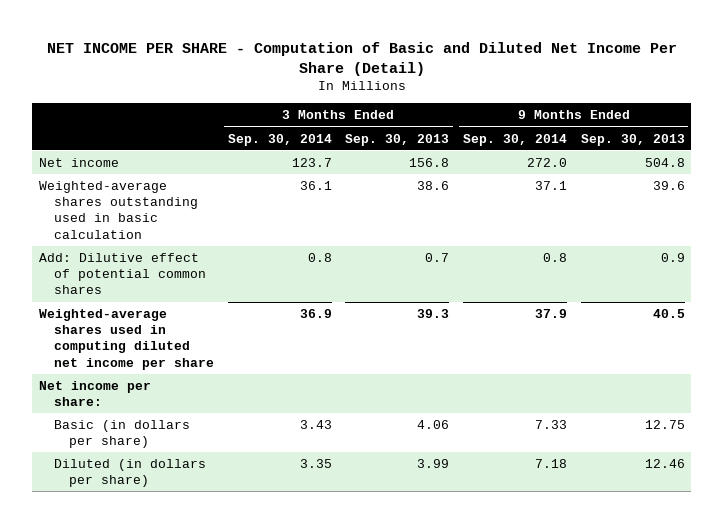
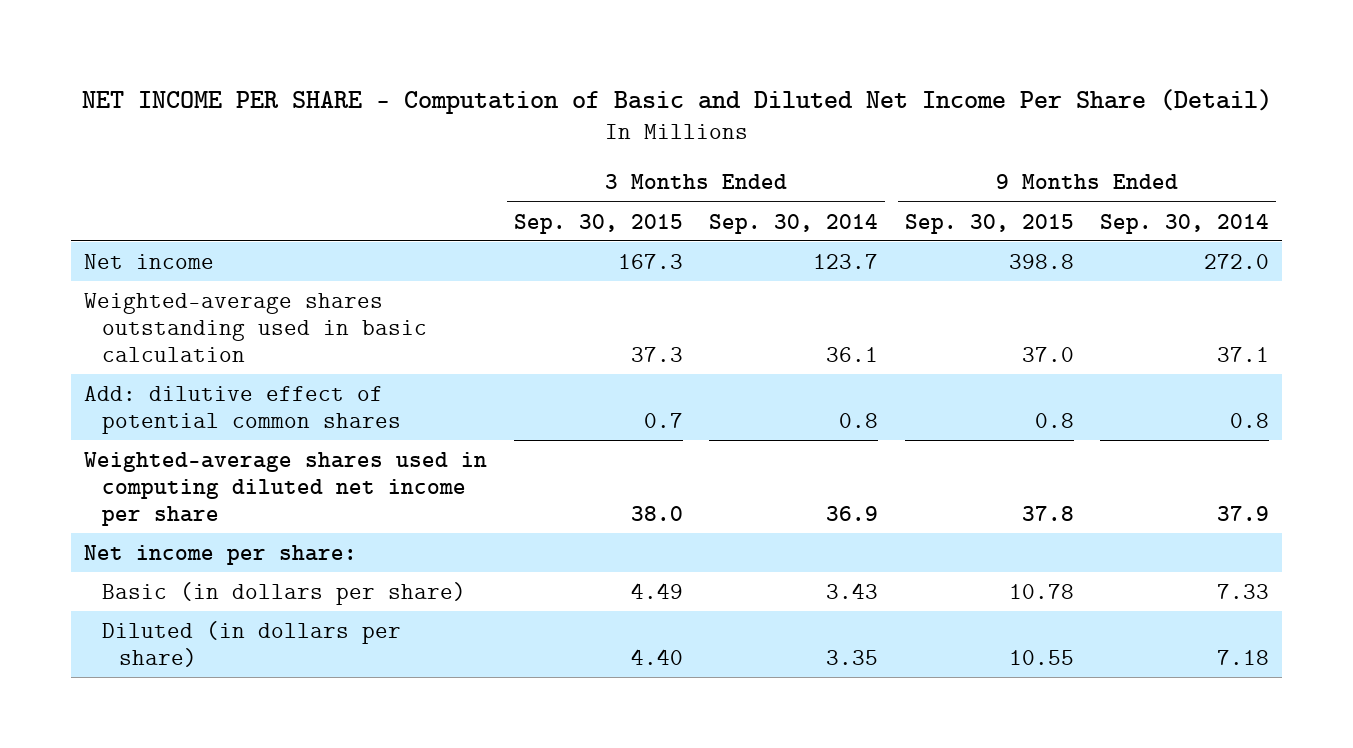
[345,133,450,146] Sep. 30, 2013 -> none
[580,133,685,146] Sep. 30, 2013 -> none
none -> [513,213,683,234] Sep. 30, 2015
none -> [904,213,1074,234] Sep. 30, 2015
[39,252,207,295] Add: Dilutive effect of potential common shares -> [84,385,401,434] Add: dilutive effect of potential common shares

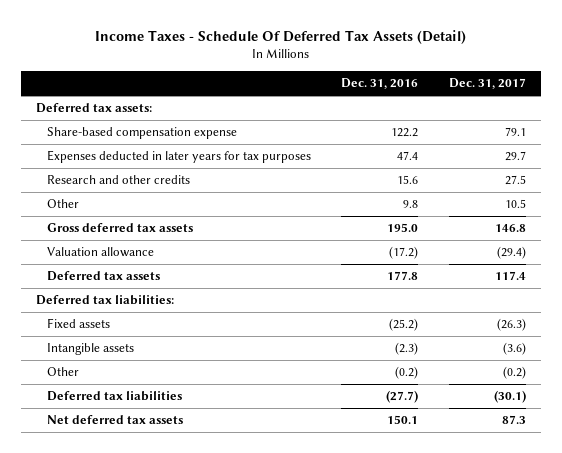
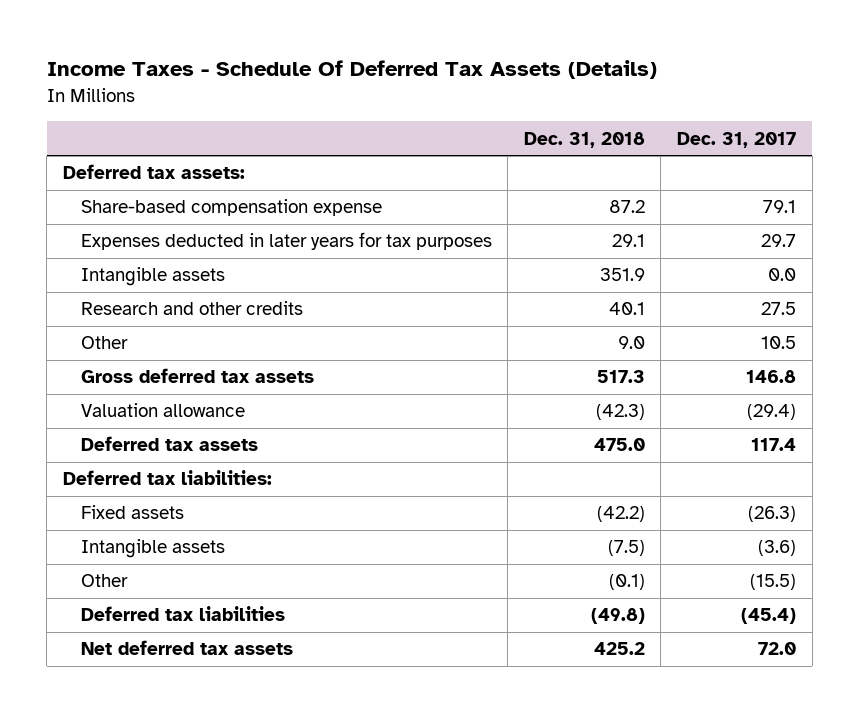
[95,29,467,44] Income Taxes - Schedule Of Deferred Tax Assets (Detail) -> [46,60,657,80] Income Taxes - Schedule Of Deferred Tax Assets (Details)
[341,78,419,90] Dec. 31, 2016 -> none
none -> [523,131,645,148] Dec. 31, 2018
none -> [80,267,225,287] Intangible assets
[502,366,526,380] (0.2) -> [750,574,797,591] (15.5)
[493,390,526,404] (30.1) -> [741,608,797,625] (45.4)
[501,415,526,425] 87.3 -> [758,642,797,656] 72.0

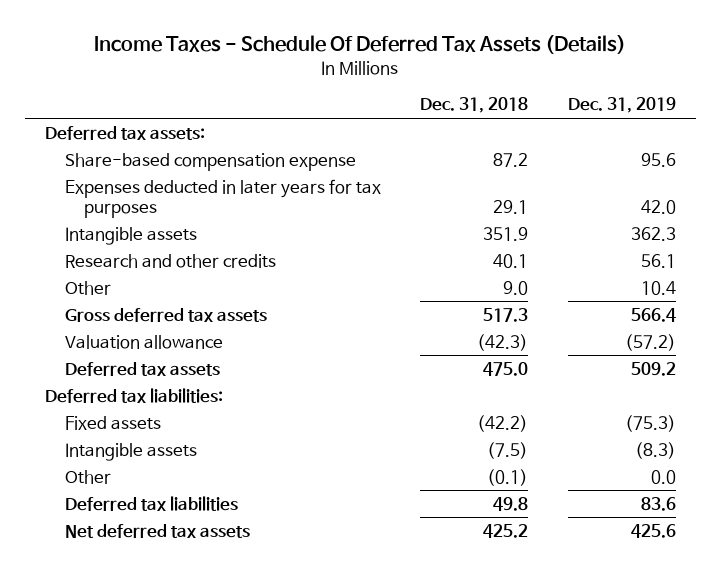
[677,131,797,148] Dec. 31, 2017 -> none
none -> [567,97,676,114] Dec. 31, 2019
[590,608,645,625] (49.8) -> [493,496,529,511] 49.8

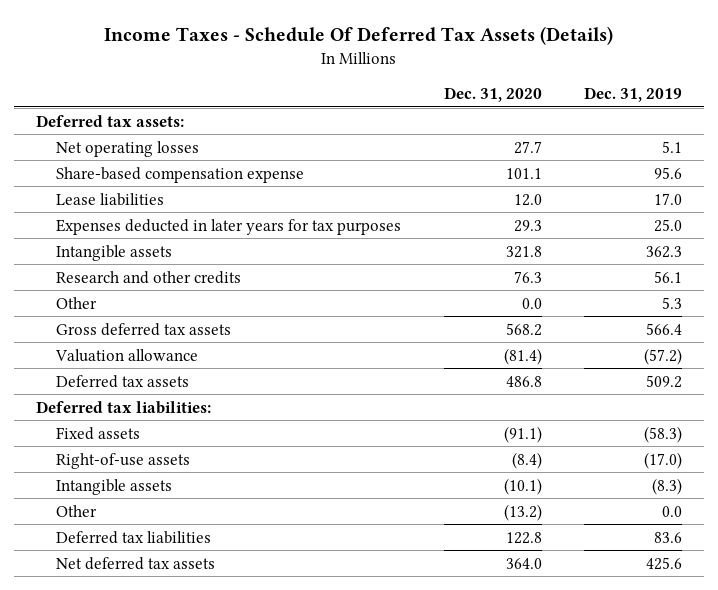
[420,97,529,114] Dec. 31, 2018 -> none
none -> [443,87,542,103] Dec. 31, 2020
none -> [56,140,200,157] Net operating losses
none -> [56,192,165,206] Lease liabilities
[640,199,676,214] 42.0 -> [654,218,683,232] 25.0
[640,280,676,295] 10.4 -> [662,296,683,309] 5.3
[624,414,676,432] (75.3) -> [644,425,683,443] (58.3)
none -> [56,452,191,469] Right-of-use assets

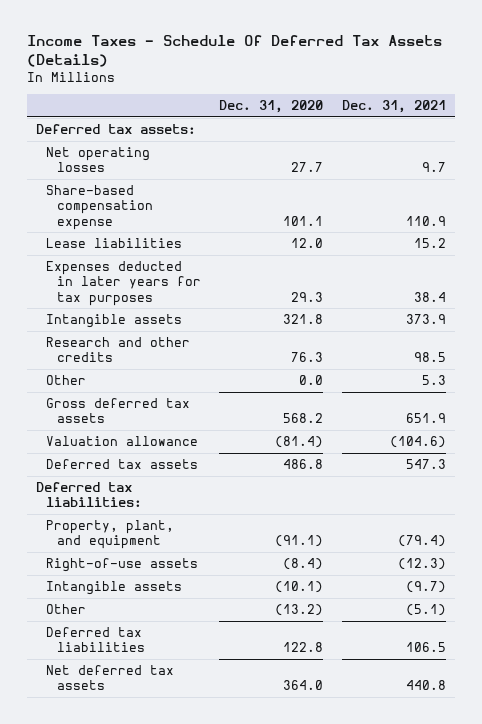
[584,87,683,103] Dec. 31, 2019 -> none
none -> [341,99,446,113] Dec. 31, 2021
[56,426,141,440] Fixed assets -> [46,520,175,550] Property, plant, and equipment

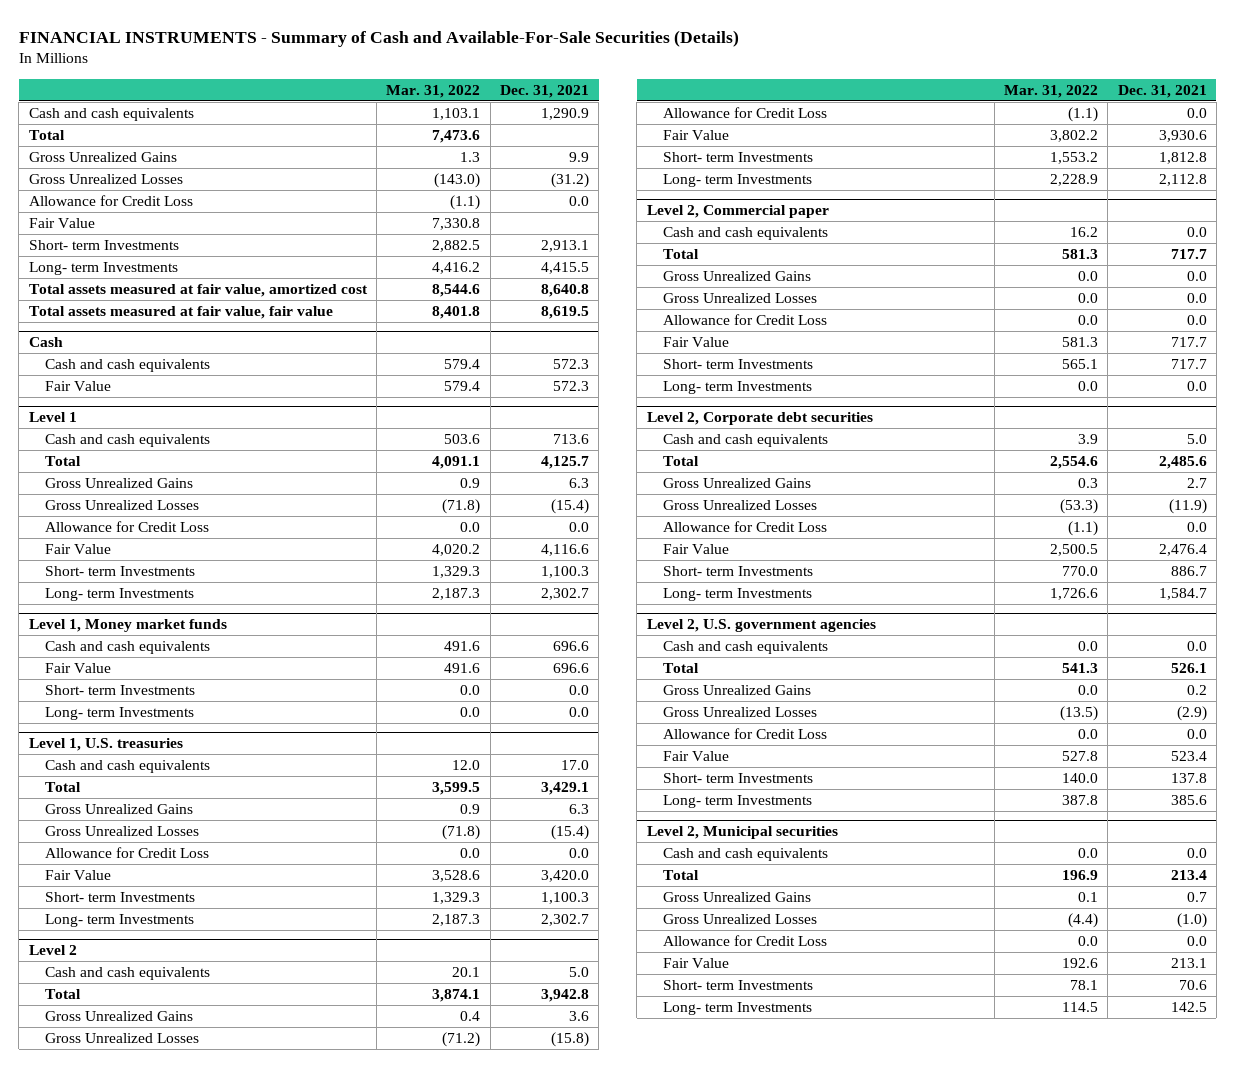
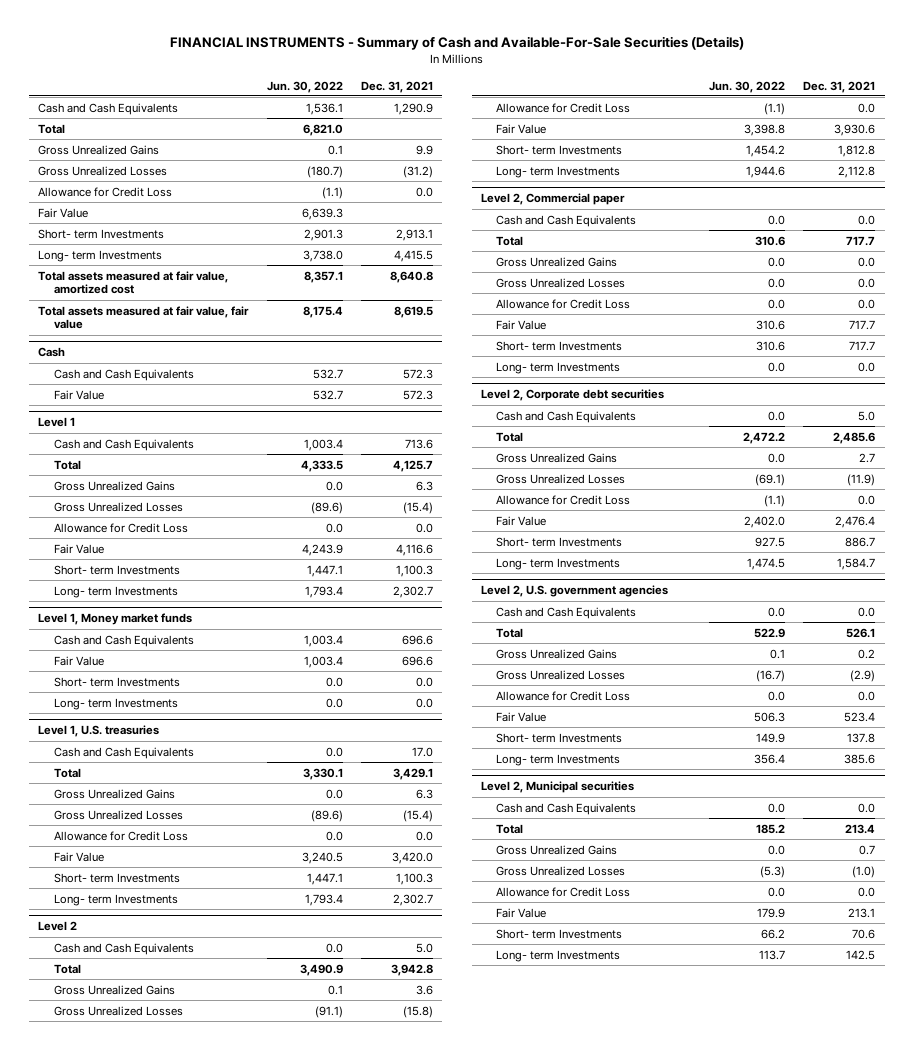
[386,84,481,98] Mar. 31, 2022 -> none
none -> [266,80,343,93] Jun. 30, 2022
[28,108,194,122] Cash and cash equivalents -> [38,102,179,115] Cash and Cash Equivalents
[44,359,210,373] Cash and cash equivalents -> [54,368,195,381] Cash and Cash Equivalents
[44,434,210,448] Cash and cash equivalents -> [54,438,195,451] Cash and Cash Equivalents
[44,641,210,655] Cash and cash equivalents -> [54,634,195,647] Cash and Cash Equivalents
[44,760,210,774] Cash and cash equivalents -> [54,746,195,759] Cash and Cash Equivalents
[44,967,210,981] Cash and cash equivalents -> [54,942,195,955] Cash and Cash Equivalents
[662,227,828,241] Cash and cash equivalents -> [496,214,637,227] Cash and Cash Equivalents
[662,434,828,448] Cash and cash equivalents -> [496,410,637,423] Cash and Cash Equivalents
[662,641,828,655] Cash and cash equivalents -> [496,606,637,619] Cash and Cash Equivalents
[662,848,828,862] Cash and cash equivalents -> [496,802,637,815] Cash and Cash Equivalents

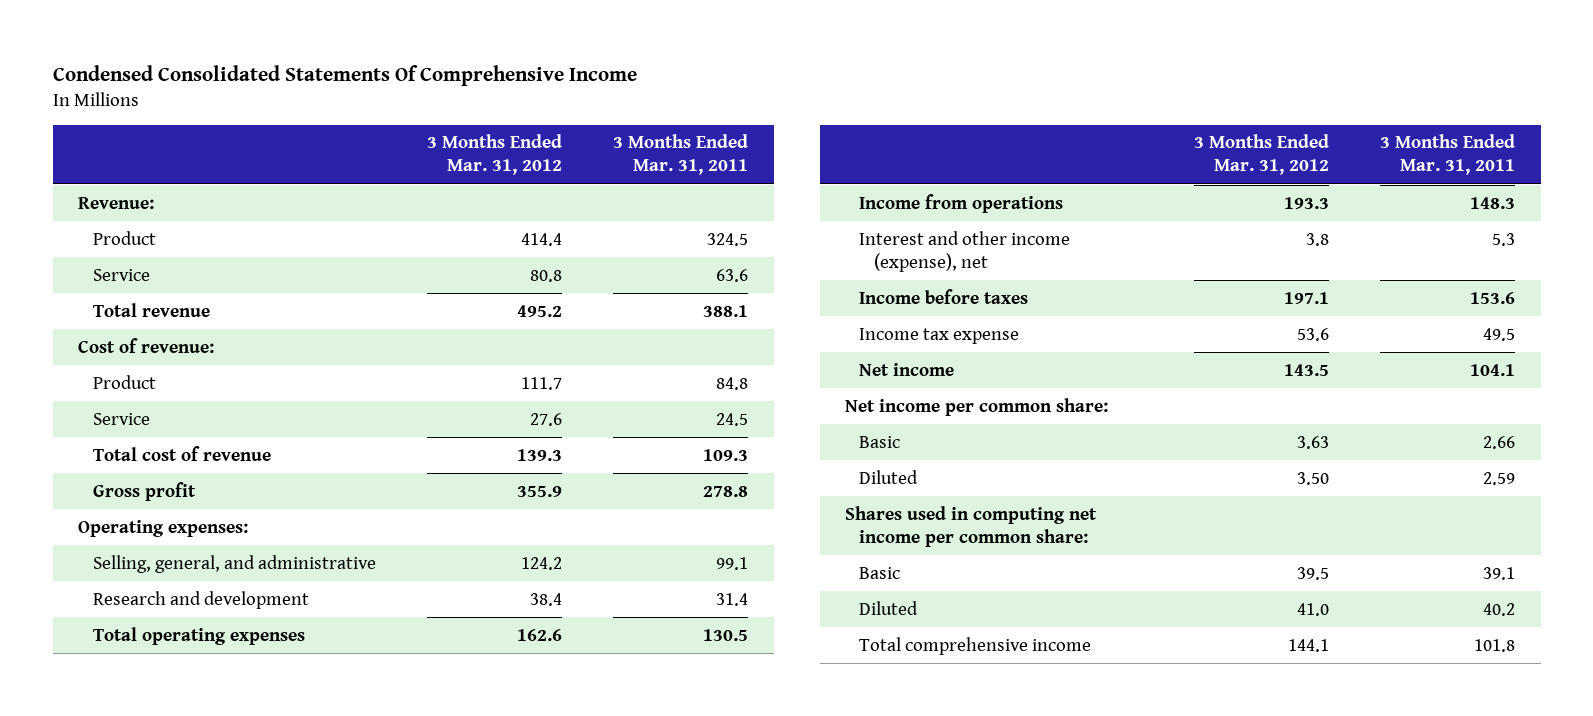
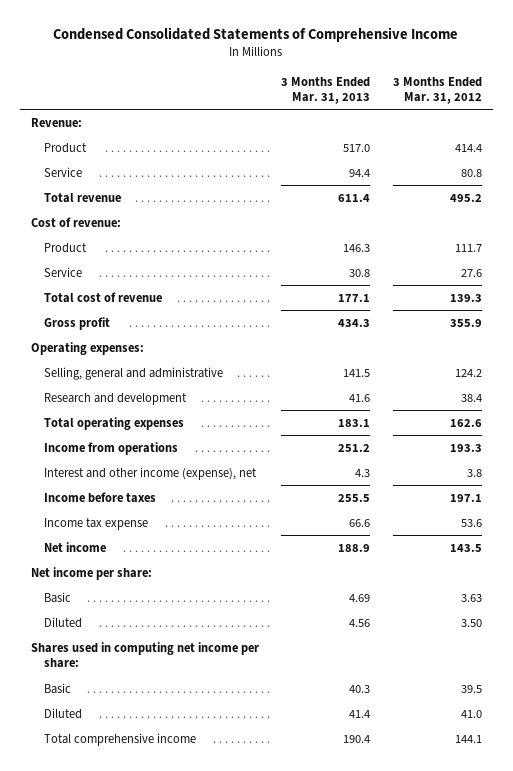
[52,65,637,87] Condensed Consolidated Statements Of Comprehensive Income -> [53,27,459,43] Condensed Consolidated Statements of Comprehensive Income
[613,134,749,176] 3 Months Ended Mar. 31, 2011 -> none
none -> [281,76,371,105] 3 Months Ended Mar. 31, 2013
[92,554,376,573] Selling, general, and administrative -> [43,366,223,380] Selling, general and administrative
[845,397,1109,416] Net income per common share: -> [30,566,152,580] Net income per share:
[845,505,1098,547] Shares used in computing net income per common share: -> [30,641,259,669] Shares used in computing net income per share:

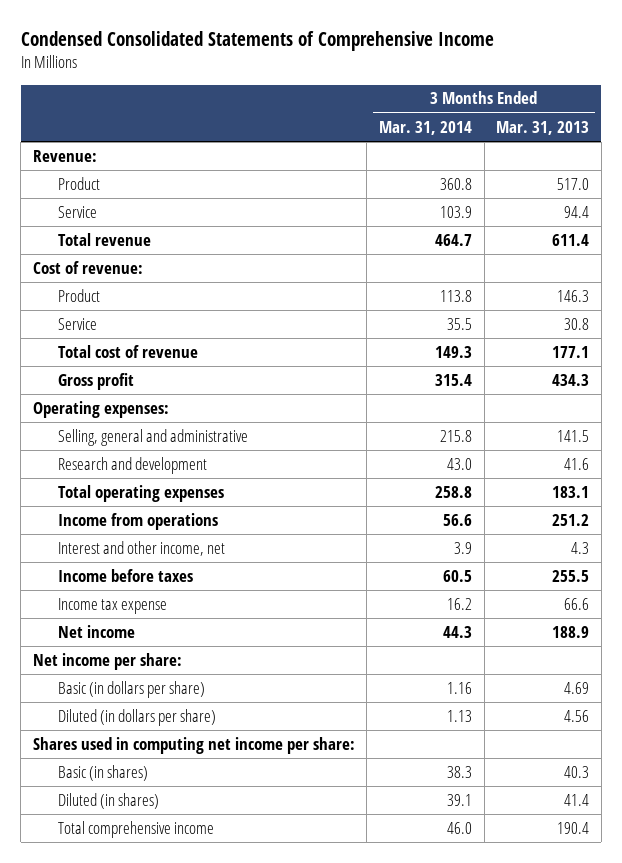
[392,76,482,105] 3 Months Ended Mar. 31, 2012 -> none
none -> [379,120,473,135] Mar. 31, 2014
[43,466,257,480] Interest and other income (expense), net -> [57,540,225,556] Interest and other income, net
[43,591,71,603] Basic -> [57,680,205,698] Basic (in dollars per share)
[43,616,82,628] Diluted -> [57,708,216,726] Diluted (in dollars per share)
[43,682,71,694] Basic -> [57,764,148,781] Basic (in shares)
[43,707,82,719] Diluted -> [57,792,159,809] Diluted (in shares)

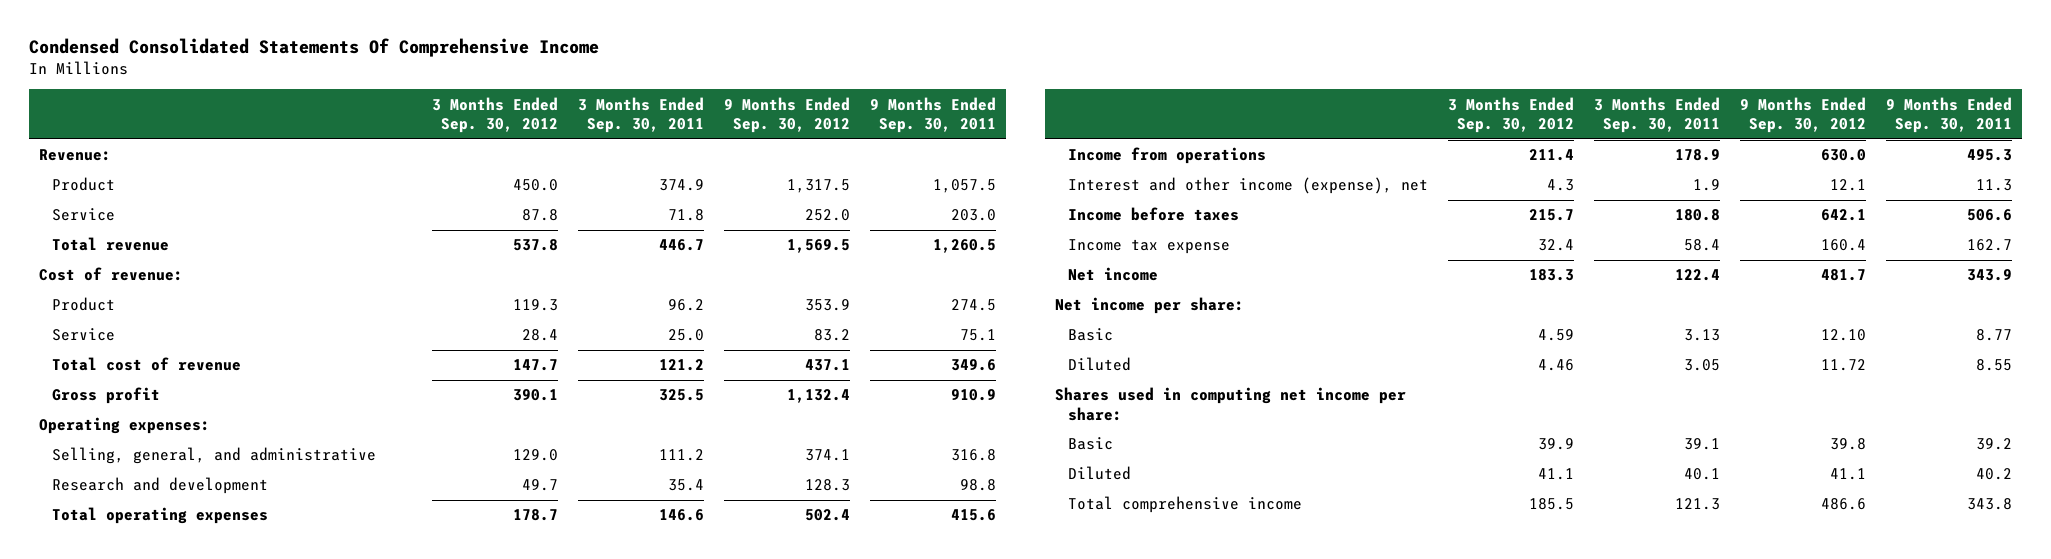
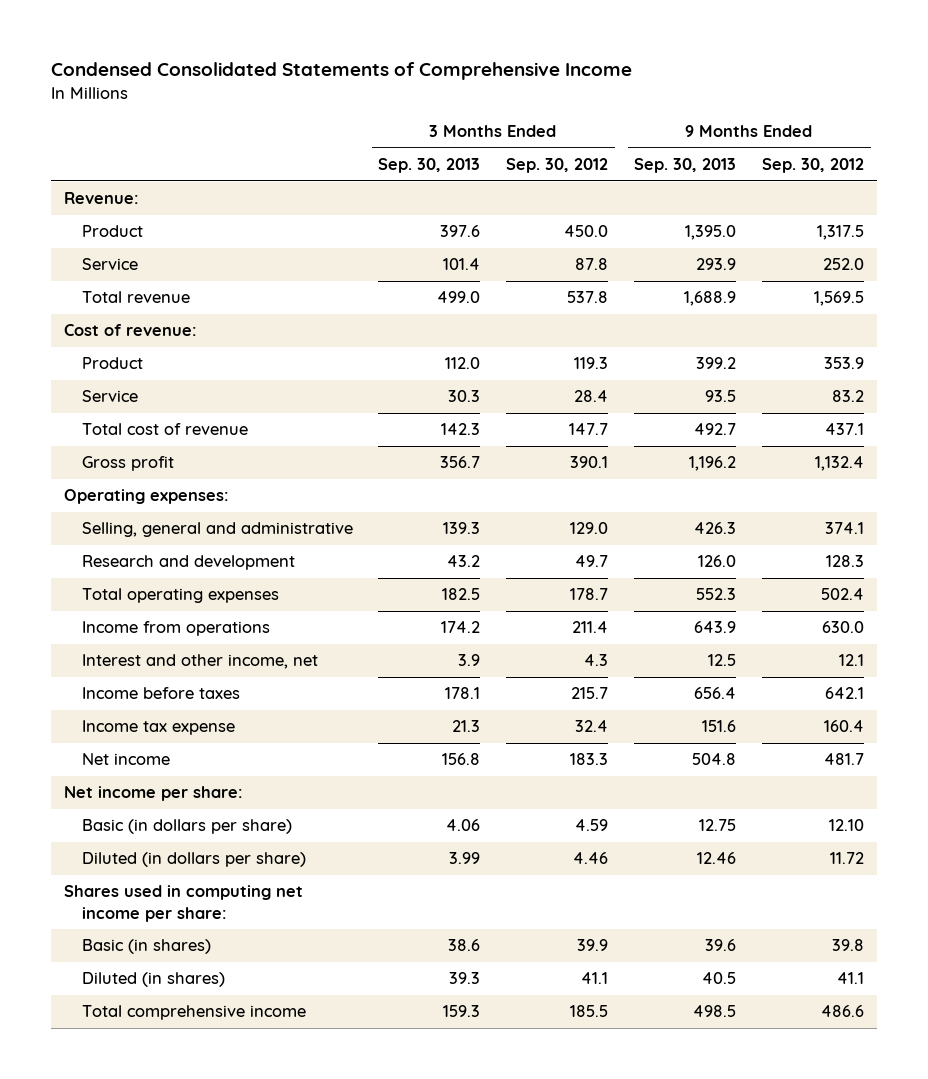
[28,37,599,57] Condensed Consolidated Statements Of Comprehensive Income -> [50,62,632,81] Condensed Consolidated Statements of Comprehensive Income
[577,96,704,134] 3 Months Ended Sep. 30, 2011 -> none
[869,96,996,134] 9 Months Ended Sep. 30, 2011 -> none
none -> [378,158,481,174] Sep. 30, 2013
none -> [634,158,737,174] Sep. 30, 2013
[51,447,376,465] Selling, general, and administrative -> [81,522,353,538] Selling, general and administrative
[1067,177,1428,195] Interest and other income (expense), net -> [81,654,318,670] Interest and other income, net
[1067,328,1113,342] Basic -> [81,819,292,835] Basic (in dollars per share)
[1067,357,1131,372] Diluted -> [81,852,306,868] Diluted (in dollars per share)
[1067,437,1113,451] Basic -> [81,939,211,955] Basic (in shares)
[1067,466,1131,481] Diluted -> [81,972,225,988] Diluted (in shares)

